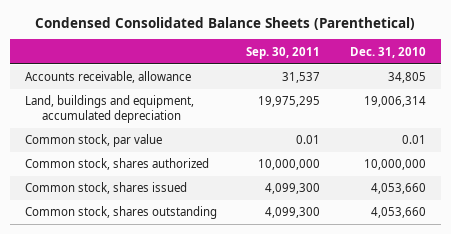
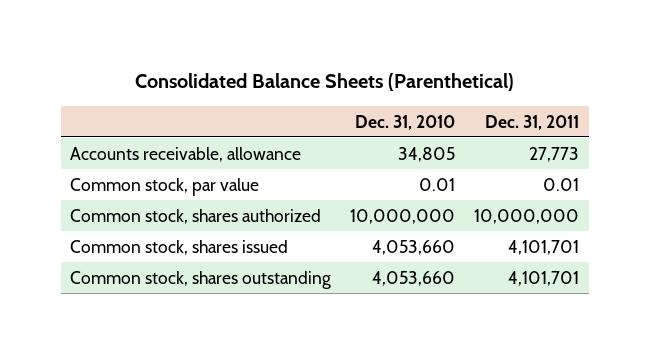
[35,16,416,30] Condensed Consolidated Balance Sheets (Parenthetical) -> [134,73,514,92] Consolidated Balance Sheets (Parenthetical)
[246,46,321,59] Sep. 30, 2011 -> none
none -> [485,114,580,130] Dec. 31, 2011
[24,95,194,124] Land, buildings and equipment, accumulated depreciation -> none

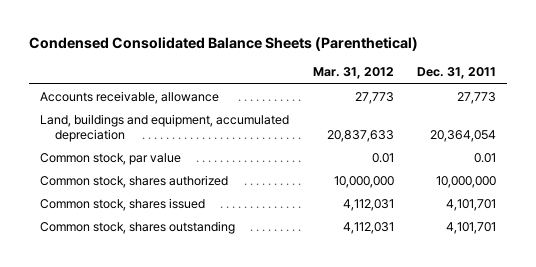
[134,73,514,92] Consolidated Balance Sheets (Parenthetical) -> [28,37,418,52] Condensed Consolidated Balance Sheets (Parenthetical)
[355,114,456,130] Dec. 31, 2010 -> none
none -> [312,67,394,80] Mar. 31, 2012
none -> [40,113,290,142] Land, buildings and equipment, accumulated depreciation

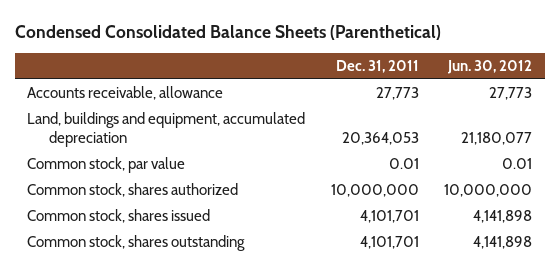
[312,67,394,80] Mar. 31, 2012 -> none
none -> [447,60,533,75] Jun. 30, 2012
[429,129,496,142] 20,364,054 -> [341,132,419,146] 20,364,053

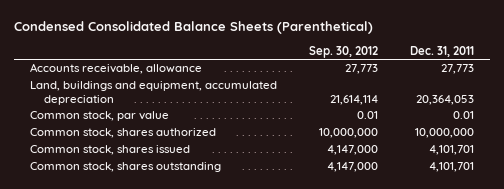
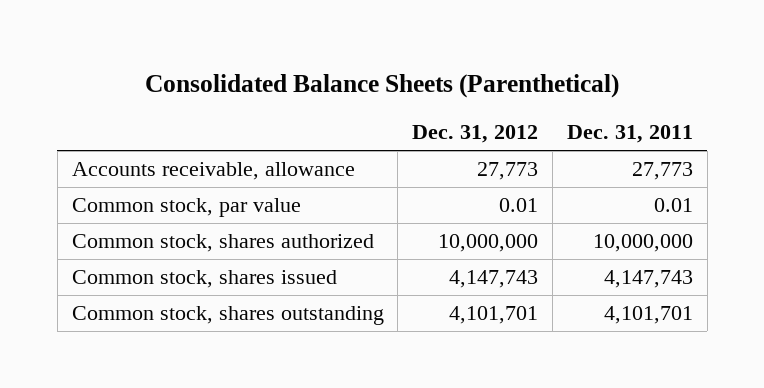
[13,21,373,35] Condensed Consolidated Balance Sheets (Parenthetical) -> [145,73,620,98] Consolidated Balance Sheets (Parenthetical)
[308,45,378,58] Sep. 30, 2012 -> none
none -> [412,125,539,144] Dec. 31, 2012
[29,81,277,105] Land, buildings and equipment, accumulated depreciation -> none
[429,145,475,156] 4,101,701 -> [603,270,693,289] 4,147,743

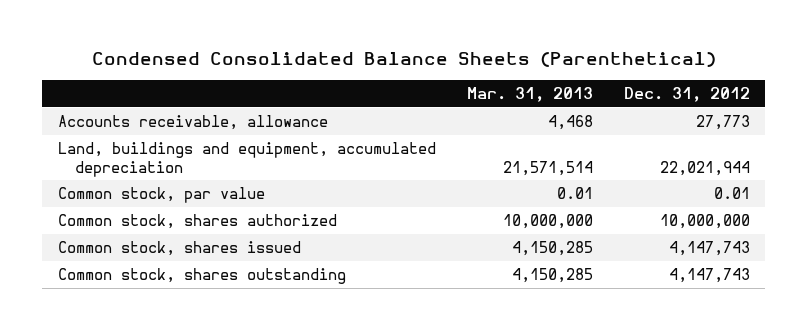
[145,73,620,98] Consolidated Balance Sheets (Parenthetical) -> [91,52,716,68] Condensed Consolidated Balance Sheets (Parenthetical)
[566,125,693,144] Dec. 31, 2011 -> none
none -> [466,87,593,103] Mar. 31, 2013
none -> [57,141,436,177] Land, buildings and equipment, accumulated depreciation
[449,306,539,325] 4,101,701 -> [668,267,750,283] 4,147,743

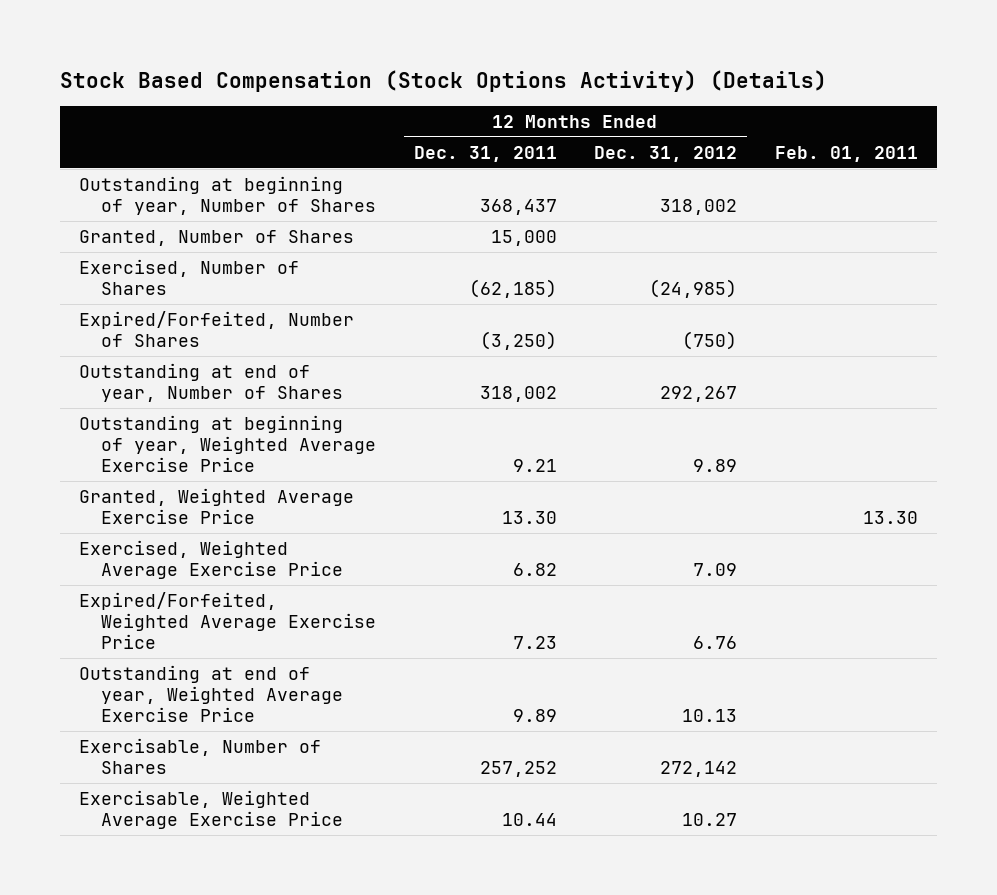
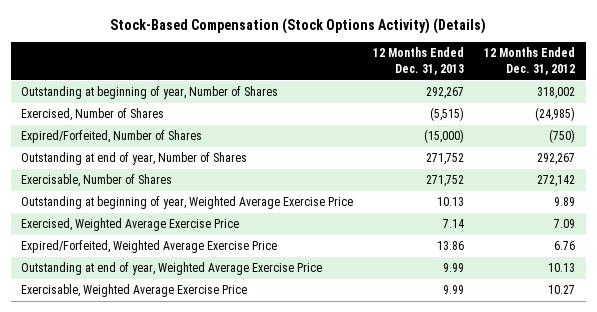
[59,69,827,92] Stock Based Compensation (Stock Options Activity) (Details) -> [110,17,487,34] Stock-Based Compensation (Stock Options Activity) (Details)
[413,145,557,162] Dec. 31, 2011 -> none
[775,145,919,162] Feb. 01, 2011 -> none
none -> [373,47,465,76] 12 Months Ended Dec. 31, 2013
[78,230,354,247] Granted, Number of Shares -> none
[78,738,321,775] Exercisable, Number of Shares -> [21,174,173,188] Exercisable, Number of Shares
[78,488,354,525] Granted, Weighted Average Exercise Price -> none

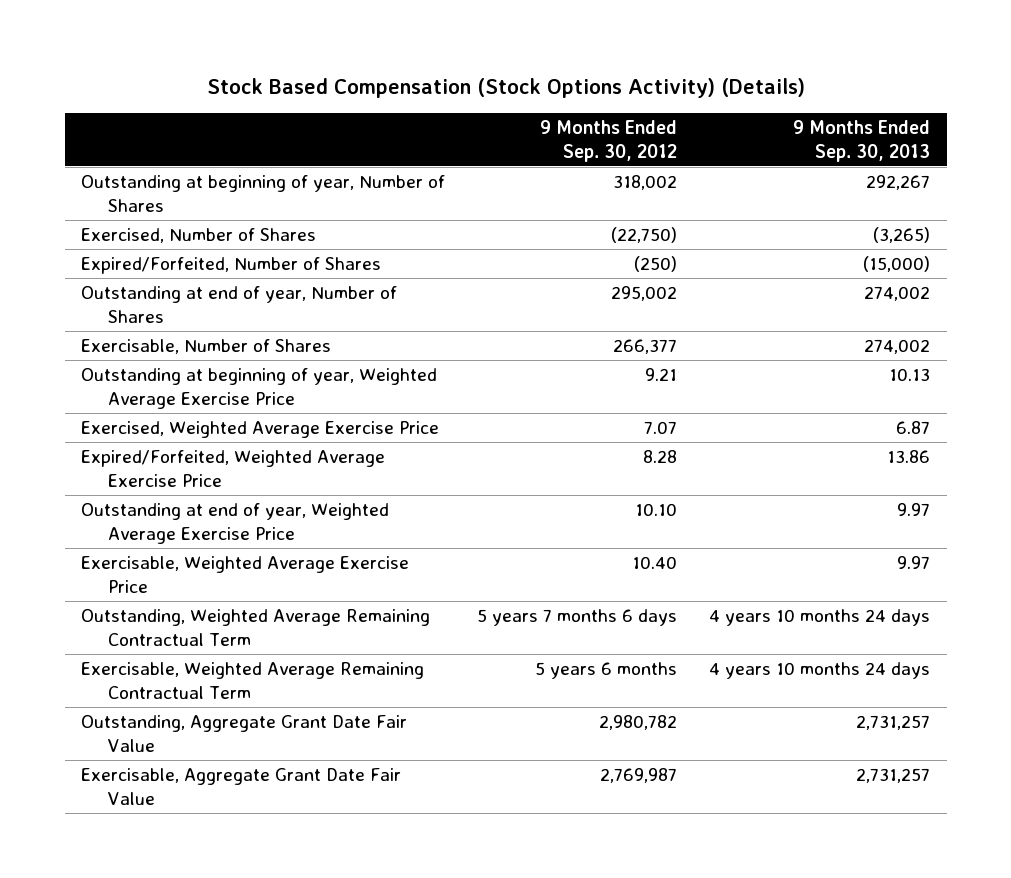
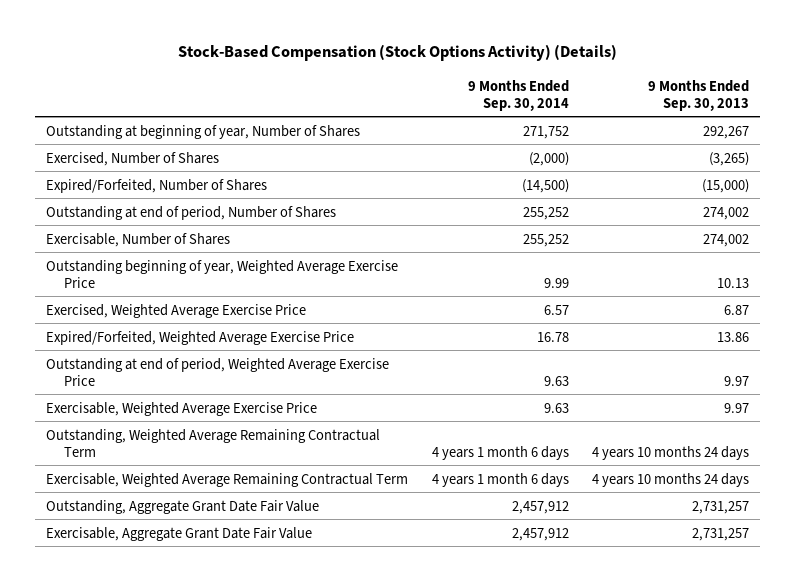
[206,78,805,99] Stock Based Compensation (Stock Options Activity) (Details) -> [177,44,617,62] Stock-Based Compensation (Stock Options Activity) (Details)
[540,119,678,162] 9 Months Ended Sep. 30, 2012 -> none
none -> [467,79,569,111] 9 Months Ended Sep. 30, 2014
[80,285,397,323] Outstanding at end of year, Number of Shares -> [46,205,337,220] Outstanding at end of period, Number of Shares
[80,367,437,409] Outstanding at beginning of year, Weighted Average Exercise Price -> [46,259,399,288] Outstanding beginning of year, Weighted Average Exercise Price
[80,502,389,544] Outstanding at end of year, Weighted Average Exercise Price -> [46,357,390,386] Outstanding at end of period, Weighted Average Exercise Price

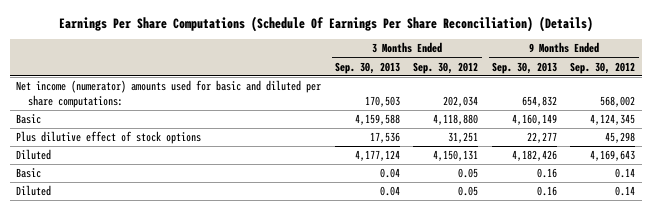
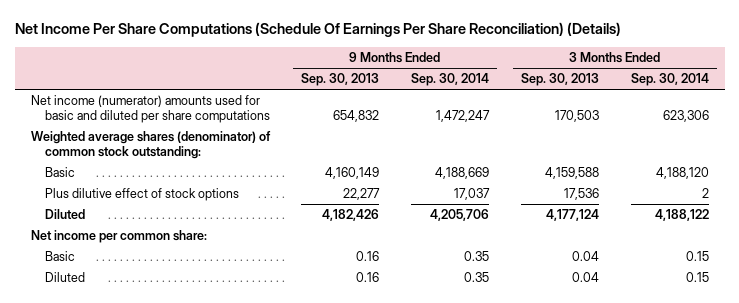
[58,15,593,32] Earnings Per Share Computations (Schedule Of Earnings Per Share Reconciliation) (Details) -> [14,22,621,38] Net Income Per Share Computations (Schedule Of Earnings Per Share Reconciliation) (Details)
[413,61,479,74] Sep. 30, 2012 -> none
[570,61,636,74] Sep. 30, 2012 -> none
none -> [411,73,490,87] Sep. 30, 2014
none -> [630,73,709,87] Sep. 30, 2014
[16,80,322,109] Net income (numerator) amounts used for basic and diluted per share computations: -> [30,95,270,124] Net income (numerator) amounts used for basic and diluted per share computations
none -> [30,131,271,160] Weighted average shares (denominator) of common stock outstanding:
none -> [30,230,207,244] Net income per common share:

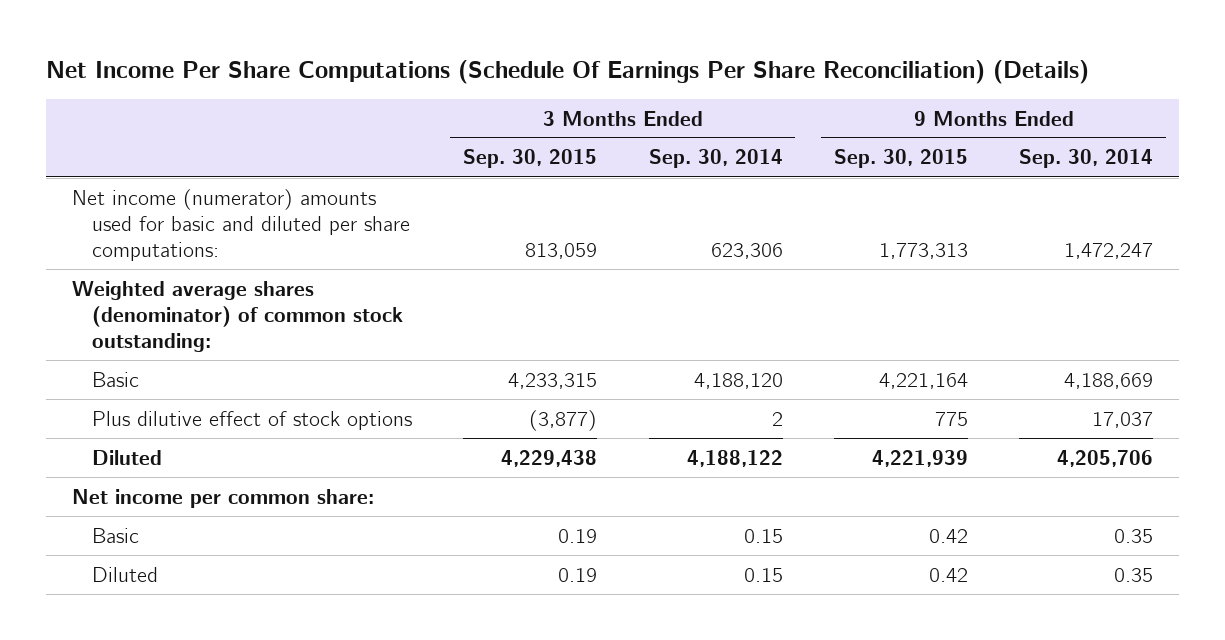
[301,73,380,87] Sep. 30, 2013 -> none
[520,73,599,87] Sep. 30, 2013 -> none
none -> [463,149,598,169] Sep. 30, 2015
none -> [833,149,968,169] Sep. 30, 2015
[30,95,270,124] Net income (numerator) amounts used for basic and diluted per share computations -> [71,188,410,261] Net income (numerator) amounts used for basic and diluted per share computations:

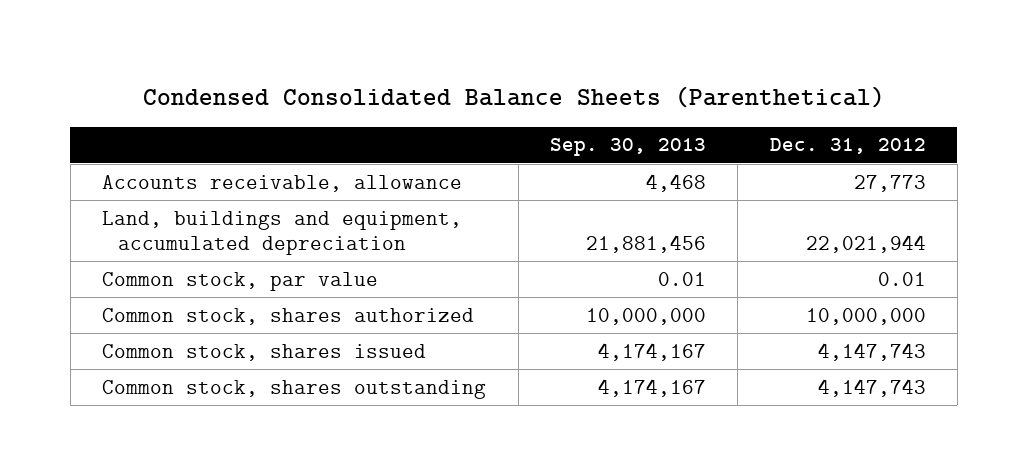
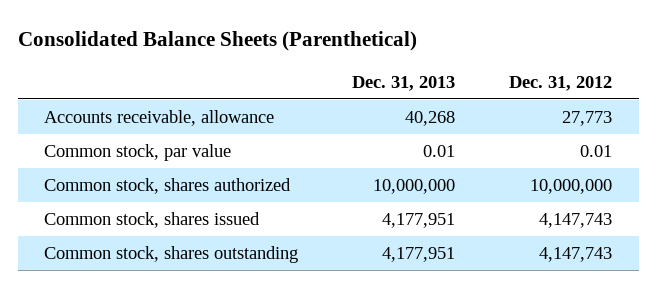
[142,85,885,108] Condensed Consolidated Balance Sheets (Parenthetical) -> [17,31,417,52] Consolidated Balance Sheets (Parenthetical)
[549,138,706,157] Sep. 30, 2013 -> none
none -> [352,75,456,91] Dec. 31, 2013
[102,210,463,256] Land, buildings and equipment, accumulated depreciation -> none

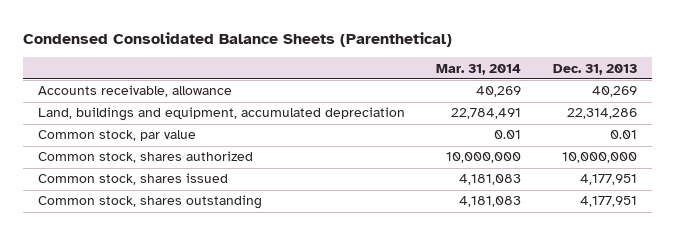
[17,31,417,52] Consolidated Balance Sheets (Parenthetical) -> [22,31,452,47] Condensed Consolidated Balance Sheets (Parenthetical)
[509,75,613,91] Dec. 31, 2012 -> none
none -> [436,63,522,75] Mar. 31, 2014
[405,111,456,127] 40,268 -> [591,86,637,98] 40,269
none -> [38,107,406,122] Land, buildings and equipment, accumulated depreciation

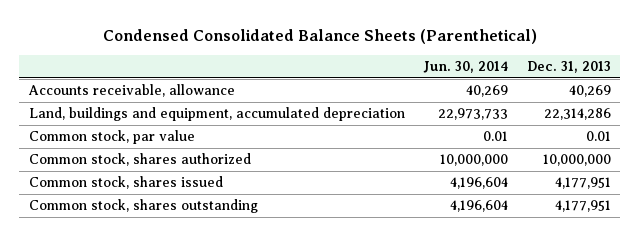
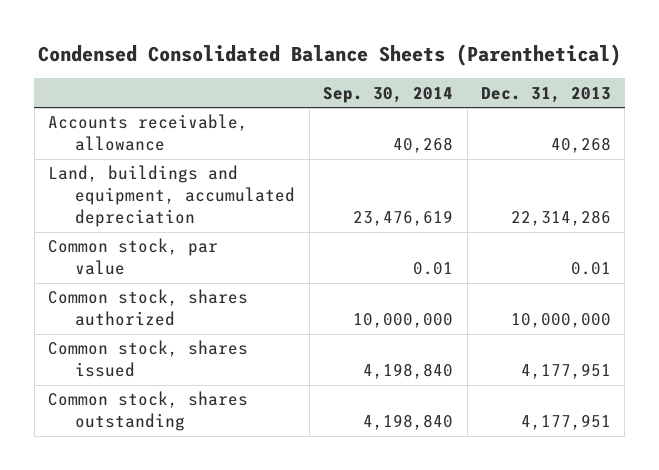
[422,61,508,74] Jun. 30, 2014 -> none
none -> [323,86,454,103] Sep. 30, 2014
[568,85,611,98] 40,269 -> [551,137,612,154] 40,268

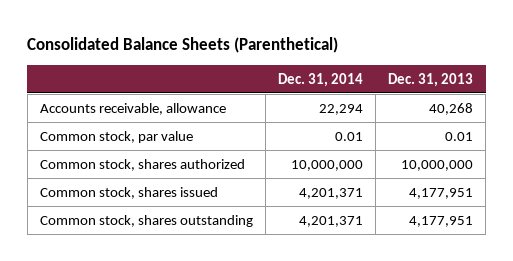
[37,43,621,66] Condensed Consolidated Balance Sheets (Parenthetical) -> [27,37,339,54] Consolidated Balance Sheets (Parenthetical)
[323,86,454,103] Sep. 30, 2014 -> none
none -> [278,72,364,87] Dec. 31, 2014
[48,165,296,228] Land, buildings and equipment, accumulated depreciation -> none

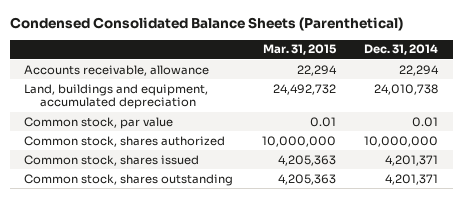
[27,37,339,54] Consolidated Balance Sheets (Parenthetical) -> [9,16,403,31] Condensed Consolidated Balance Sheets (Parenthetical)
[388,72,474,87] Dec. 31, 2013 -> none
none -> [262,44,337,56] Mar. 31, 2015
none -> [24,83,209,110] Land, buildings and equipment, accumulated depreciation

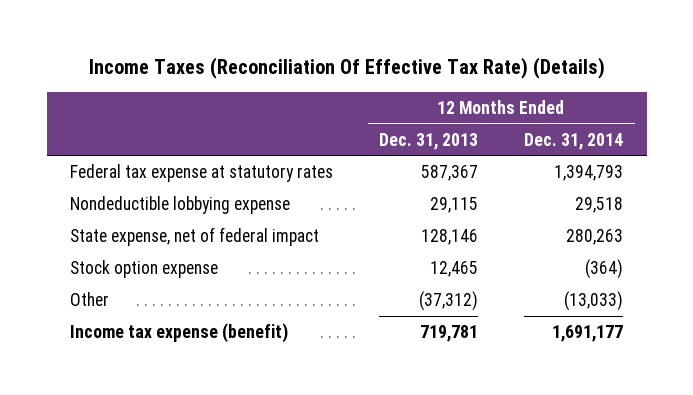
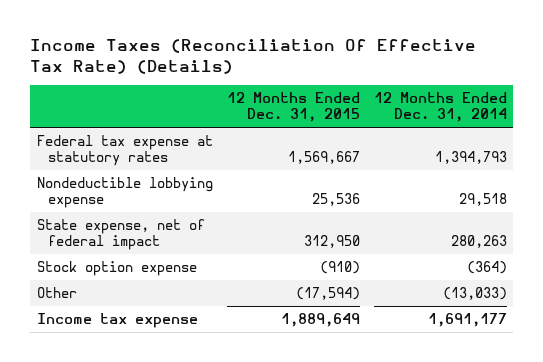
[379,132,479,150] Dec. 31, 2013 -> none
none -> [226,91,360,123] 12 Months Ended Dec. 31, 2015
[69,323,288,344] Income tax expense (benefit) -> [36,312,198,328] Income tax expense

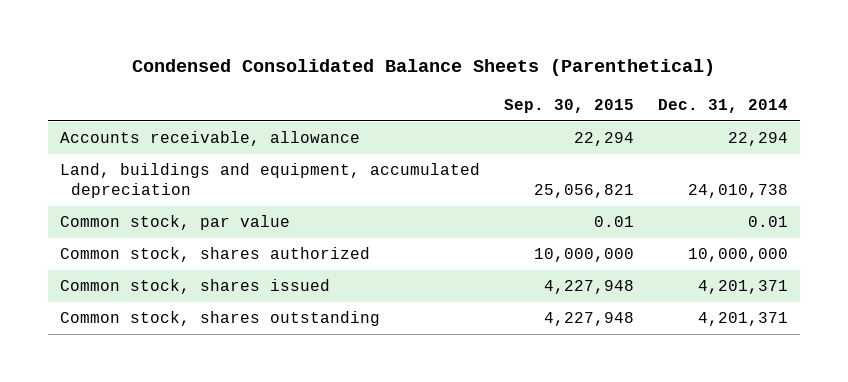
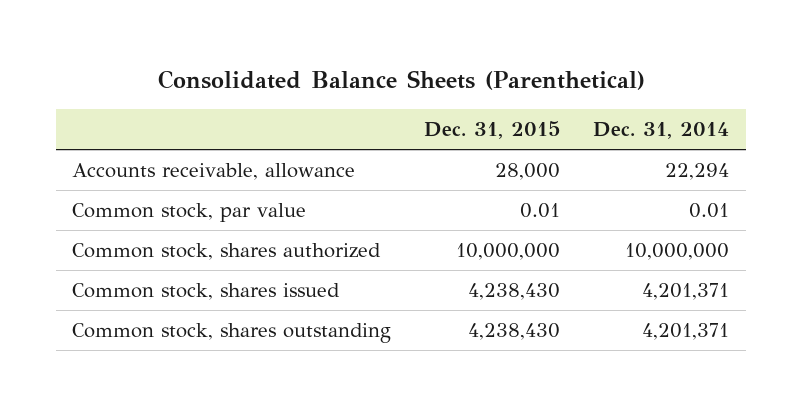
[131,59,715,77] Condensed Consolidated Balance Sheets (Parenthetical) -> [157,70,645,91] Consolidated Balance Sheets (Parenthetical)
[503,98,634,113] Sep. 30, 2015 -> none
none -> [424,121,561,140] Dec. 31, 2015
[59,163,480,199] Land, buildings and equipment, accumulated depreciation -> none

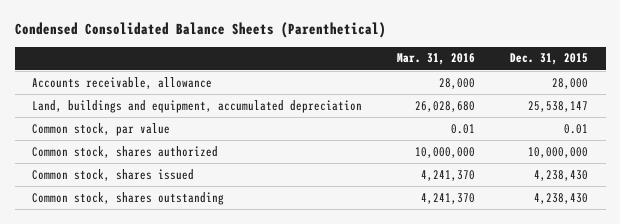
[157,70,645,91] Consolidated Balance Sheets (Parenthetical) -> [14,22,386,39] Condensed Consolidated Balance Sheets (Parenthetical)
[593,122,730,140] Dec. 31, 2014 -> none
none -> [397,53,476,66] Mar. 31, 2016
none -> [32,99,363,113] Land, buildings and equipment, accumulated depreciation

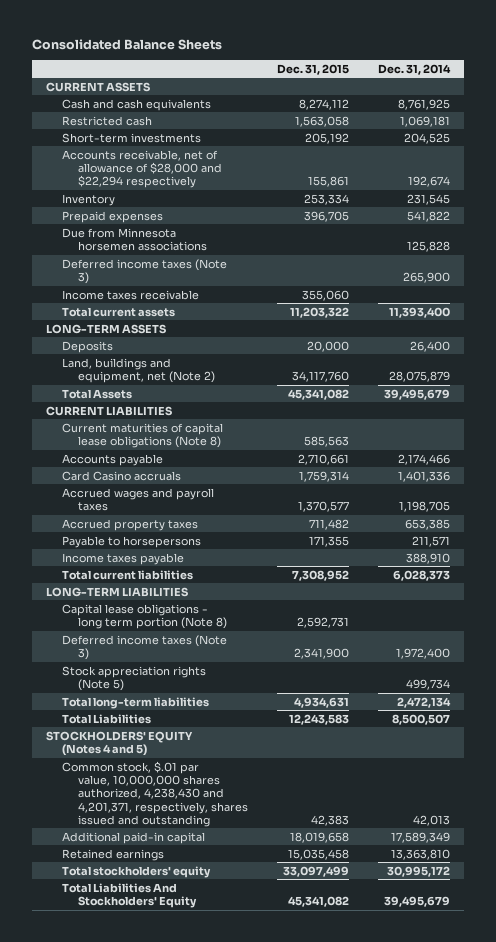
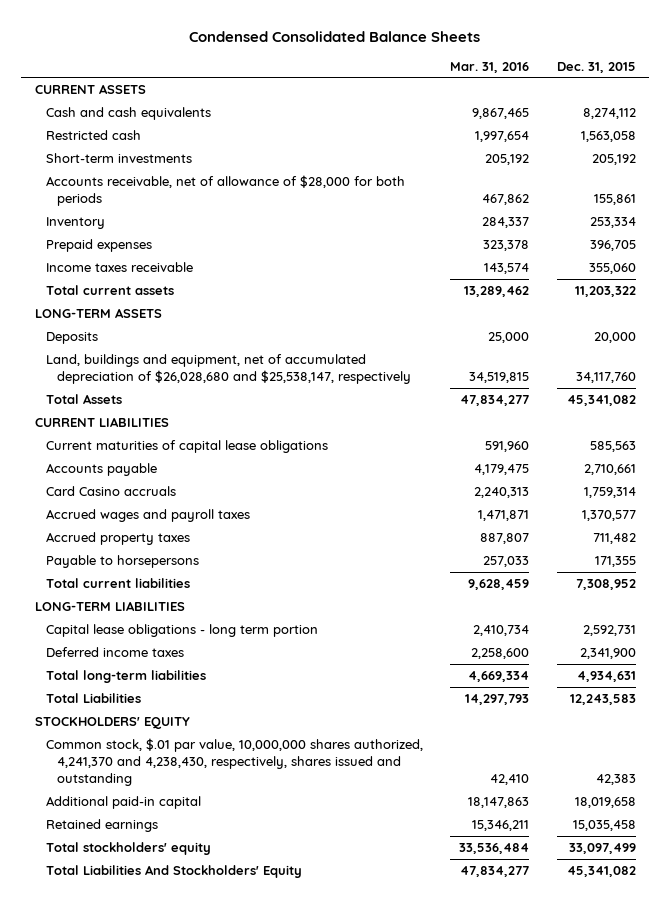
[31,39,222,51] Consolidated Balance Sheets -> [189,30,481,42] Condensed Consolidated Balance Sheets
[377,63,451,75] Dec. 31, 2014 -> none
none -> [450,61,530,73] Mar. 31, 2016
[62,149,222,189] Accounts receivable, net of allowance of $28,000 and $22,294 respectively -> [45,175,405,206] Accounts receivable, net of allowance of $28,000 for both periods
[62,227,207,252] Due from Minnesota horsemen associations -> none
[62,258,228,285] Deferred income taxes (Note 3) -> none
[62,357,215,384] Land, buildings and equipment, net (Note 2) -> [45,354,411,384] Land, buildings and equipment, net of accumulated depreciation of $26,028,680 and $25,538,147, respectively
[62,422,224,449] Current maturities of capital lease obligations (Note 8) -> [45,440,328,454] Current maturities of capital lease obligations
[62,552,185,565] Income taxes payable -> none
[62,665,207,692] Stock appreciation rights (Note 5) -> none
[62,603,227,630] Capital lease obligations - long term portion (Note 8) -> [45,624,318,638] Capital lease obligations - long term portion
[62,634,228,661] Deferred income taxes (Note 3) -> [45,647,184,658] Deferred income taxes
[46,730,194,757] STOCKHOLDERS' EQUITY (Notes 4 and 5) -> [35,717,191,730] STOCKHOLDERS' EQUITY
[62,760,248,827] Common stock, $.01 par value, 10,000,000 shares authorized, 4,238,430 and 4,201,371, respectively, shares issued and outstanding -> [45,738,423,786] Common stock, $.01 par value, 10,000,000 shares authorized, 4,241,370 and 4,238,430, respectively, shares issued and outstanding

